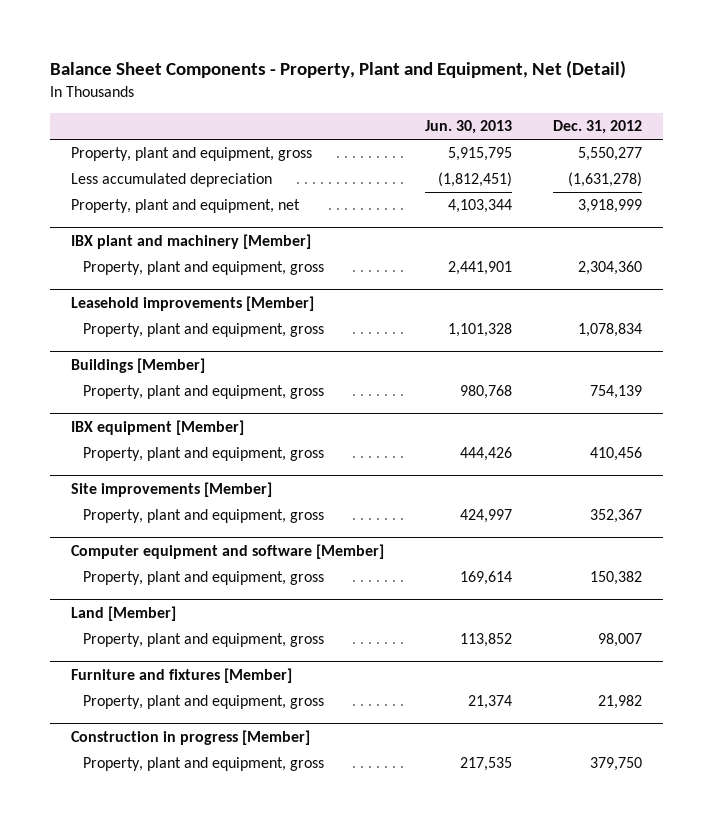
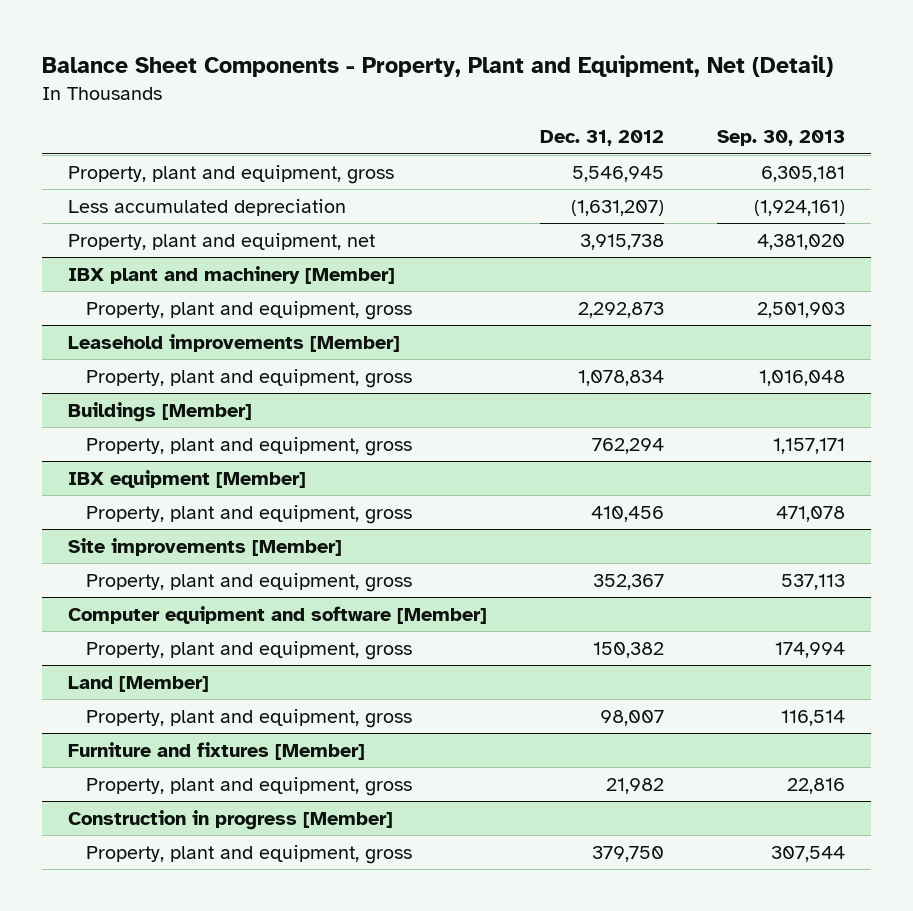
[424,120,512,135] Jun. 30, 2013 -> none
none -> [716,130,845,147] Sep. 30, 2013
[578,147,643,162] 5,550,277 -> [571,165,664,182] 5,546,945
[568,172,643,188] (1,631,278) -> [570,199,664,216] (1,631,207)
[578,199,643,214] 3,918,999 -> [579,233,664,250] 3,915,738
[578,261,643,276] 2,304,360 -> [577,301,664,318] 2,292,873
[590,385,643,400] 754,139 -> [591,437,664,454] 762,294

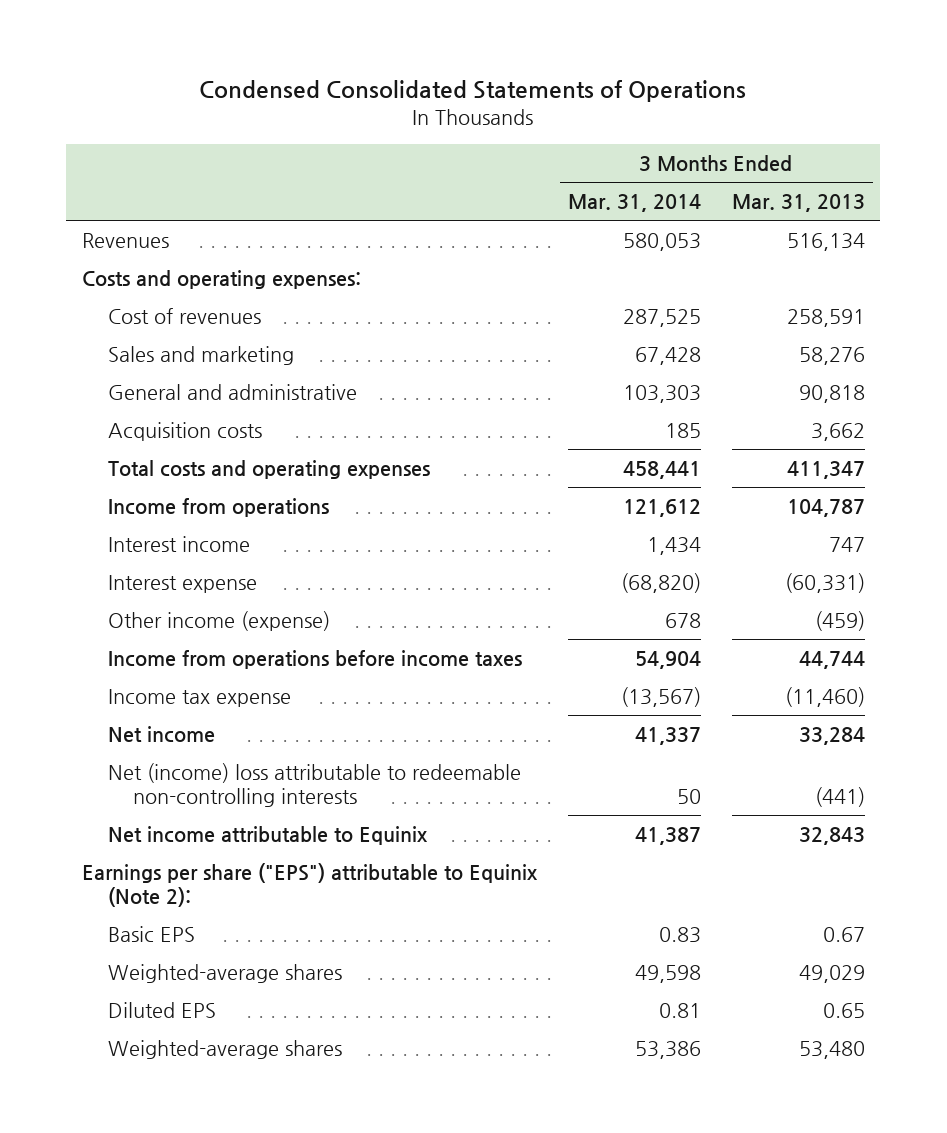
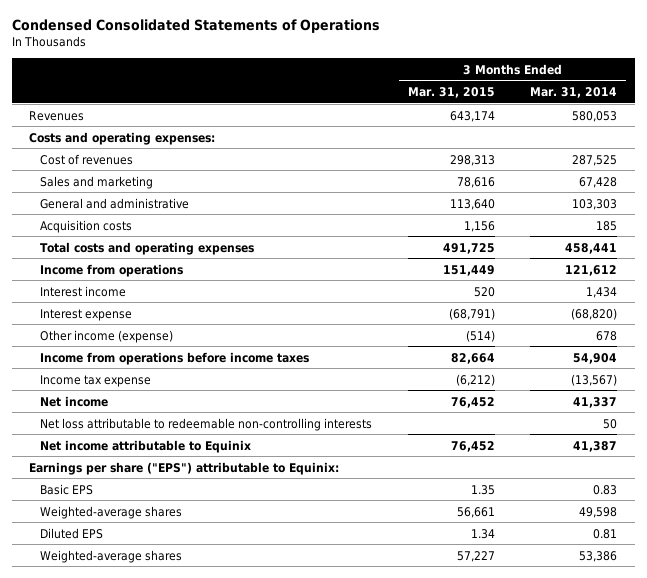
[731,194,865,213] Mar. 31, 2013 -> none
none -> [407,87,495,99] Mar. 31, 2015
[107,762,521,808] Net (income) loss attributable to redeemable non-controlling interests -> [40,417,373,431] Net loss attributable to redeemable non-controlling interests
[81,862,538,908] Earnings per share ("EPS") attributable to Equinix (Note 2): -> [29,461,340,475] Earnings per share ("EPS") attributable to Equinix:

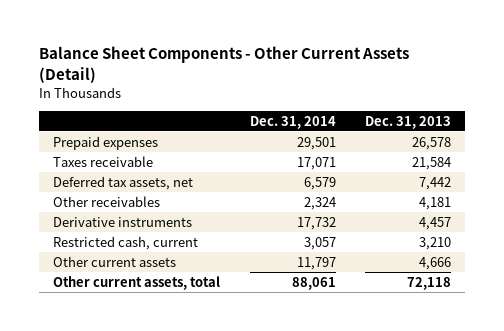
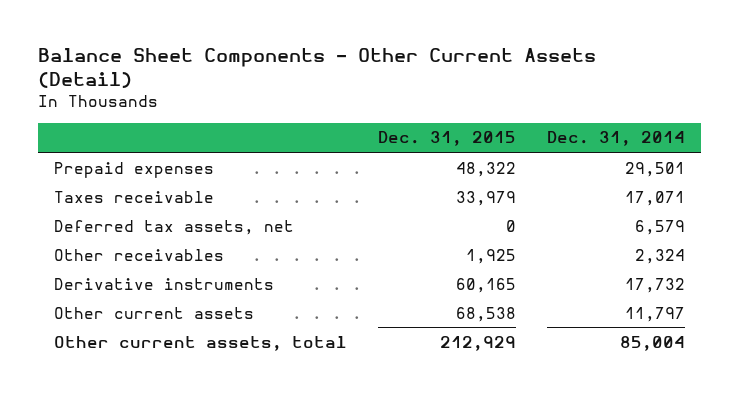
[364,115,451,129] Dec. 31, 2013 -> none
none -> [377,131,516,147] Dec. 31, 2015
[53,235,199,250] Restricted cash, current -> none
[291,276,336,290] 88,061 -> [619,335,685,351] 85,004

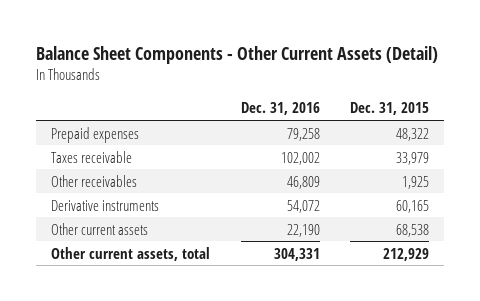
[546,131,685,147] Dec. 31, 2014 -> none
none -> [240,102,320,116] Dec. 31, 2016
[53,219,294,235] Deferred tax assets, net -> none

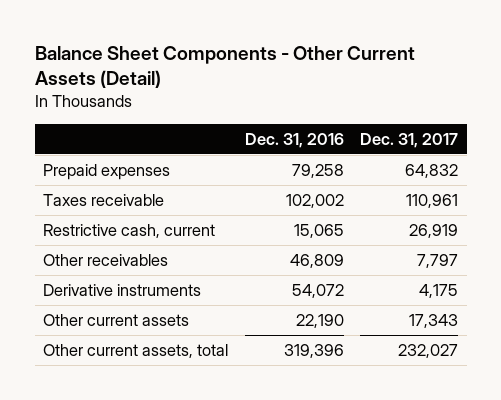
[349,102,429,116] Dec. 31, 2015 -> none
none -> [360,132,459,148] Dec. 31, 2017
none -> [42,224,215,239] Restrictive cash, current
[273,247,320,261] 304,331 -> [283,344,344,359] 319,396

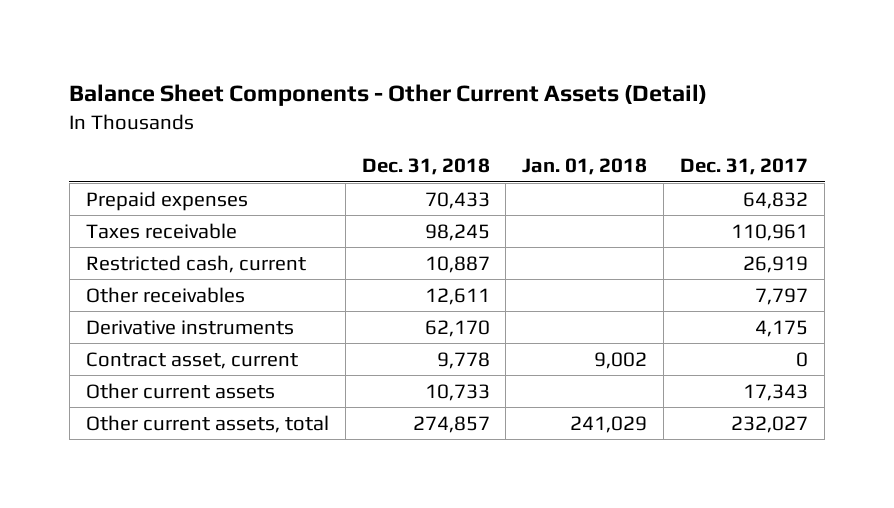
[244,132,344,148] Dec. 31, 2016 -> none
none -> [361,158,490,176] Dec. 31, 2018
none -> [522,158,648,176] Jan. 01, 2018
[42,224,215,239] Restrictive cash, current -> [85,254,306,273] Restricted cash, current
none -> [85,351,298,369] Contract asset, current

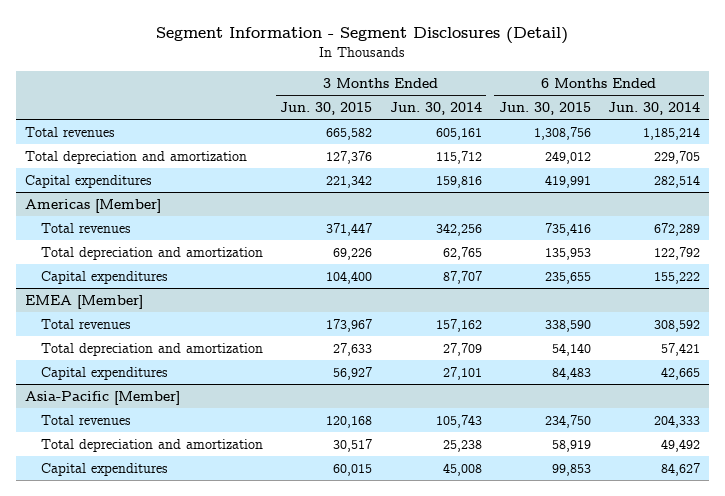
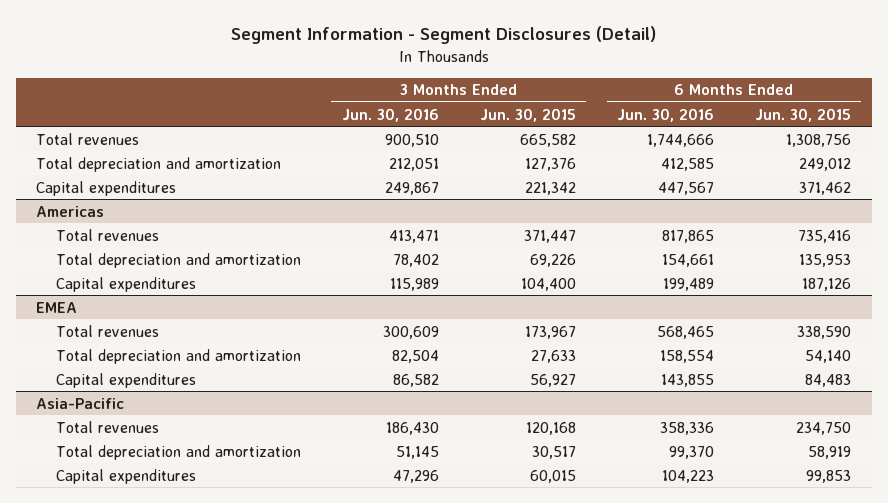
[389,102,482,116] Jun. 30, 2014 -> none
[607,102,700,116] Jun. 30, 2014 -> none
none -> [341,107,439,122] Jun. 30, 2016
none -> [616,107,714,122] Jun. 30, 2016
[544,174,591,188] 419,991 -> [799,181,852,195] 371,462
[24,198,161,213] Americas [Member] -> [36,205,105,217] Americas
[544,271,591,284] 235,655 -> [802,277,852,291] 187,126
[24,294,143,309] EMEA [Member] -> [36,301,78,313] EMEA
[24,390,180,405] Asia-Pacific [Member] -> [36,397,125,409] Asia-Pacific

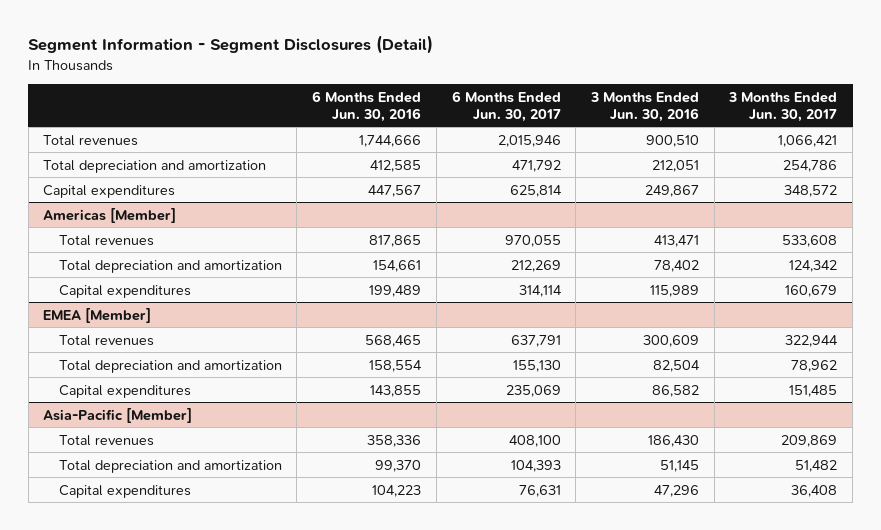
[479,107,576,122] Jun. 30, 2015 -> none
[755,107,852,122] Jun. 30, 2015 -> none
none -> [451,90,561,122] 6 Months Ended Jun. 30, 2017
none -> [728,91,838,122] 3 Months Ended Jun. 30, 2017
[36,205,105,217] Americas -> [43,207,177,223] Americas [Member]
[36,301,78,313] EMEA -> [43,307,152,323] EMEA [Member]
[36,397,125,409] Asia-Pacific -> [43,407,193,423] Asia-Pacific [Member]

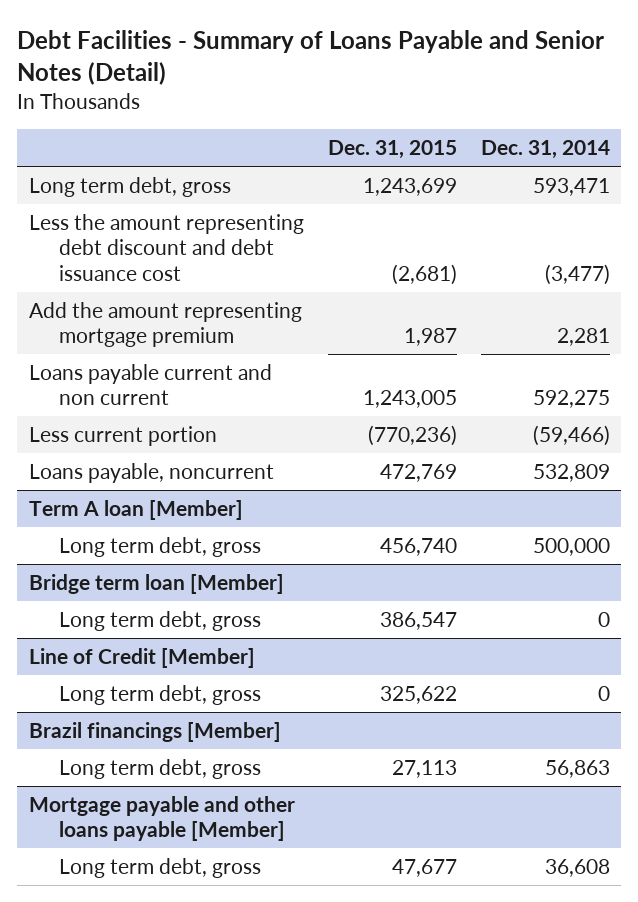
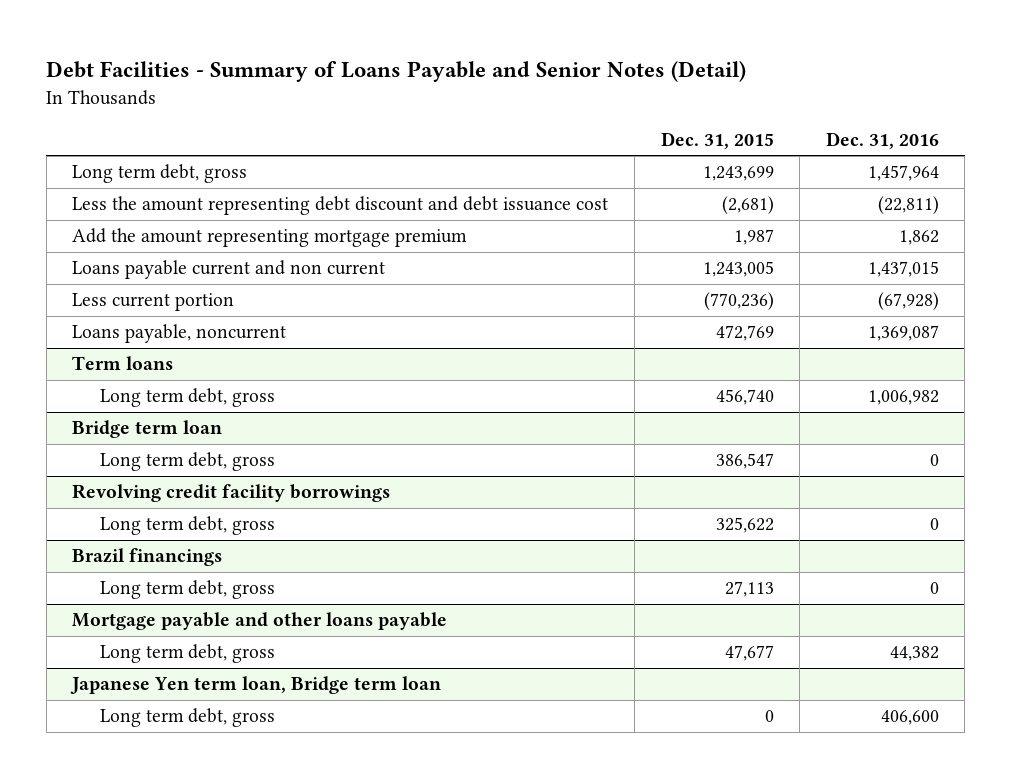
[480,140,610,160] Dec. 31, 2014 -> none
none -> [825,131,939,149] Dec. 31, 2016
[28,499,243,520] Term A loan [Member] -> [72,356,174,371] Term loans
[28,573,284,594] Bridge term loan [Member] -> [72,420,223,439] Bridge term loan
[28,647,255,668] Line of Credit [Member] -> [72,484,391,503] Revolving credit facility borrowings
[28,721,281,742] Brazil financings [Member] -> [72,548,223,567] Brazil financings
[28,795,295,842] Mortgage payable and other loans payable [Member] -> [72,612,448,631] Mortgage payable and other loans payable
none -> [70,676,442,695] Japanese Yen term loan, Bridge term loan
none -> [99,708,275,728] Long term debt, gross

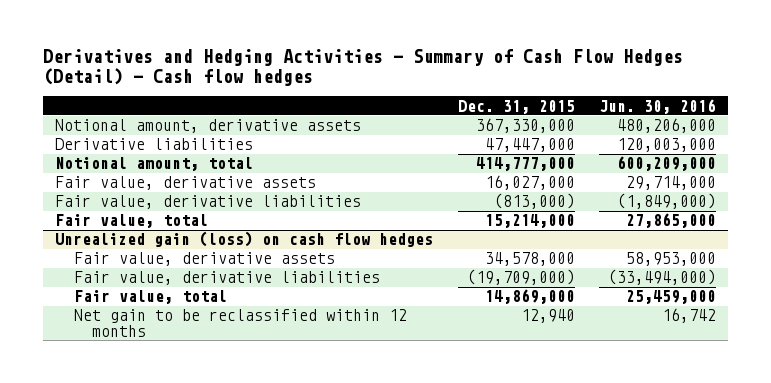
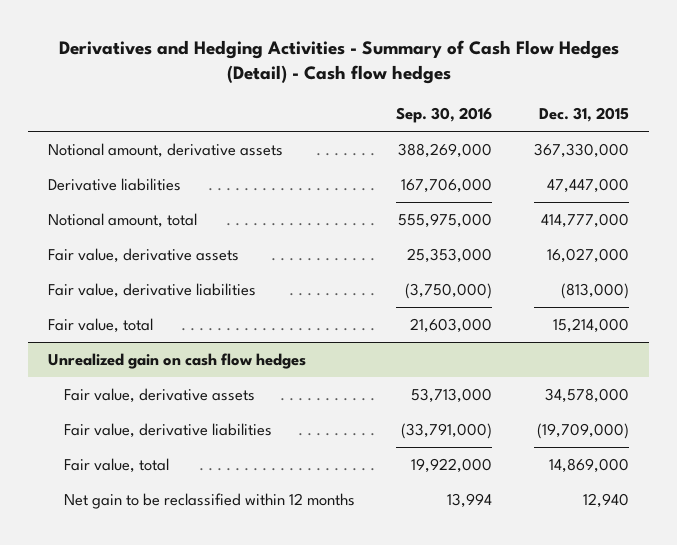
[598,98,716,114] Jun. 30, 2016 -> none
none -> [396,107,493,124] Sep. 30, 2016
[55,231,434,248] Unrealized gain (loss) on cash flow hedges -> [48,352,307,369] Unrealized gain on cash flow hedges

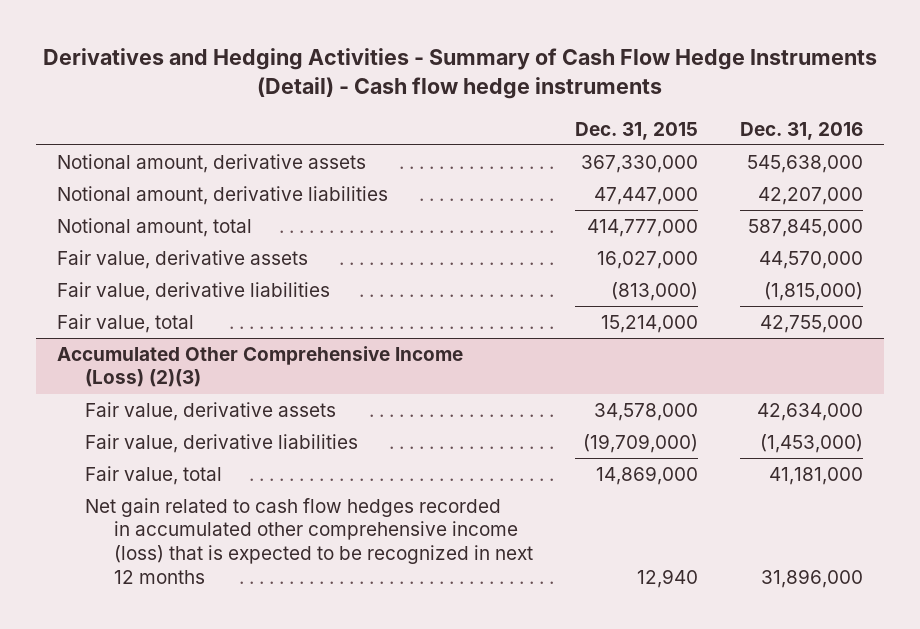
[58,39,619,85] Derivatives and Hedging Activities - Summary of Cash Flow Hedges (Detail) - Cash flow hedges -> [43,48,878,100] Derivatives and Hedging Activities - Summary of Cash Flow Hedge Instruments (Detail) - Cash flow hedge instruments
[396,107,493,124] Sep. 30, 2016 -> none
none -> [740,121,864,140] Dec. 31, 2016
[48,177,182,191] Derivative liabilities -> [56,185,388,205] Notional amount, derivative liabilities
[48,352,307,369] Unrealized gain on cash flow hedges -> [56,345,463,388] Accumulated Other Comprehensive Income (Loss) (2)(3)
[63,492,355,509] Net gain to be reclassified within 12 months -> [85,497,533,584] Net gain related to cash flow hedges recorded in accumulated other comprehensive income (loss) that is expected to be recognized in next 12 months

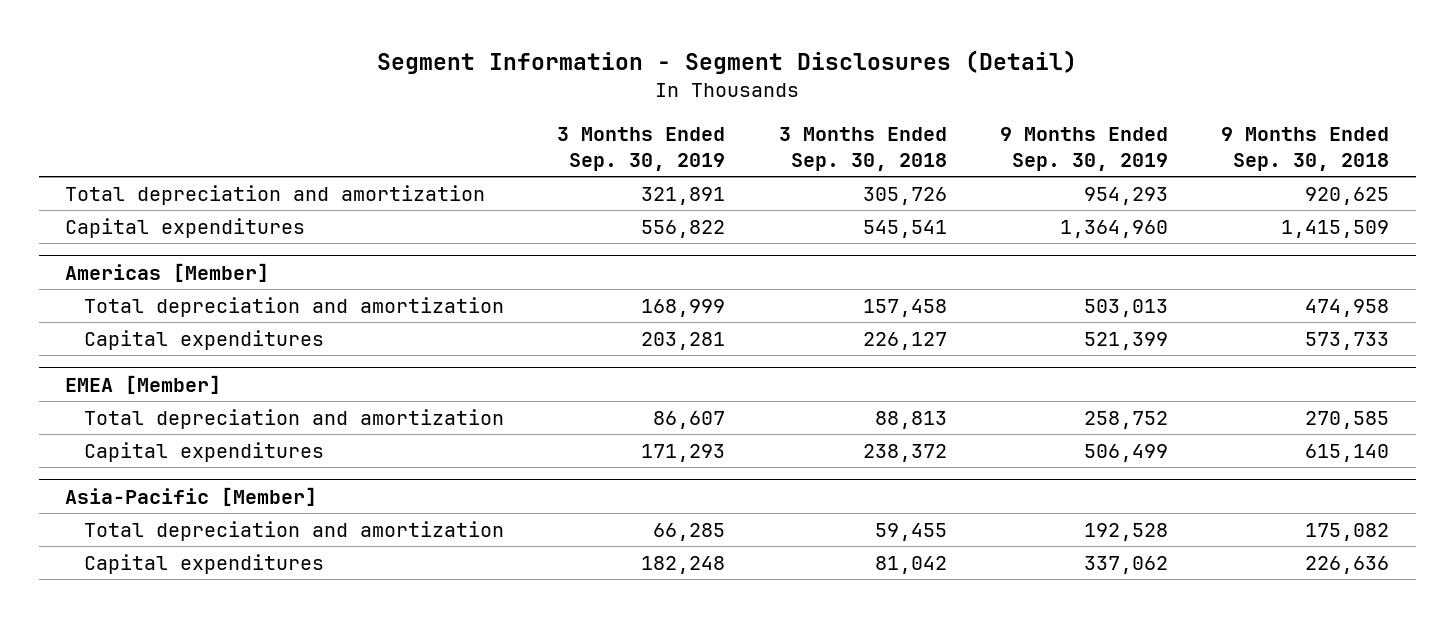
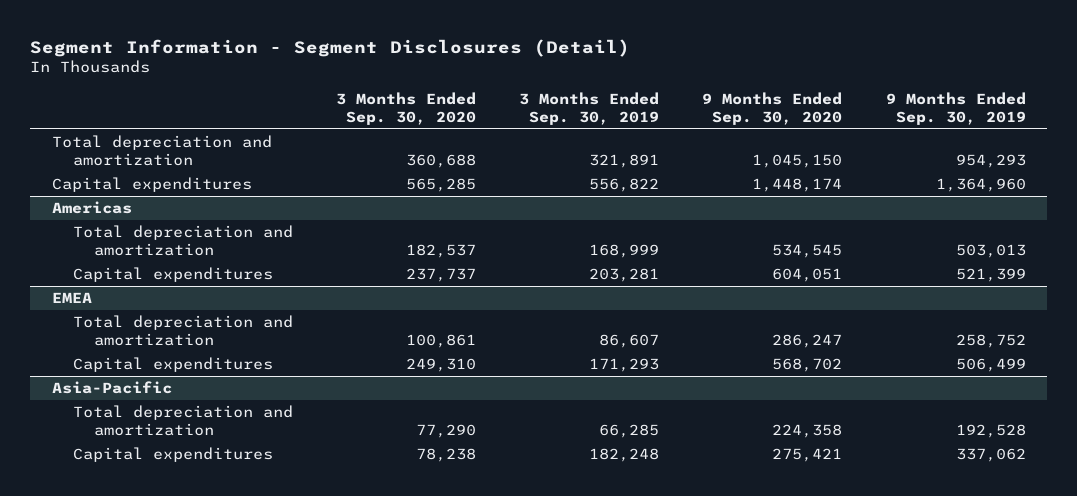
[778,127,947,171] 3 Months Ended Sep. 30, 2018 -> none
[1221,127,1390,171] 9 Months Ended Sep. 30, 2018 -> none
none -> [336,91,477,126] 3 Months Ended Sep. 30, 2020
none -> [702,91,843,126] 9 Months Ended Sep. 30, 2020
[65,262,270,282] Americas [Member] -> [51,200,132,214] Americas
[65,374,222,394] EMEA [Member] -> [51,291,92,303] EMEA
[65,486,318,506] Asia-Pacific [Member] -> [51,380,172,394] Asia-Pacific

